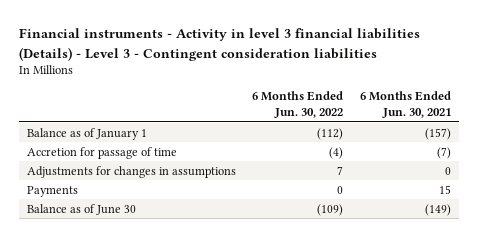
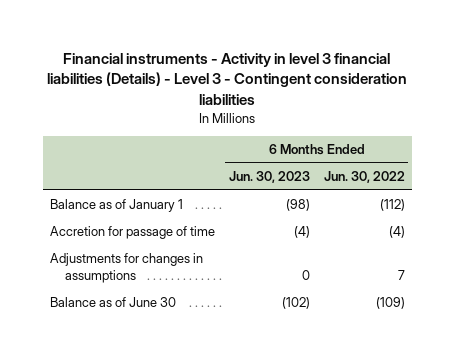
[359,91,451,119] 6 Months Ended Jun. 30, 2021 -> none
none -> [228,170,310,183] Jun. 30, 2023
[27,185,79,197] Payments -> none

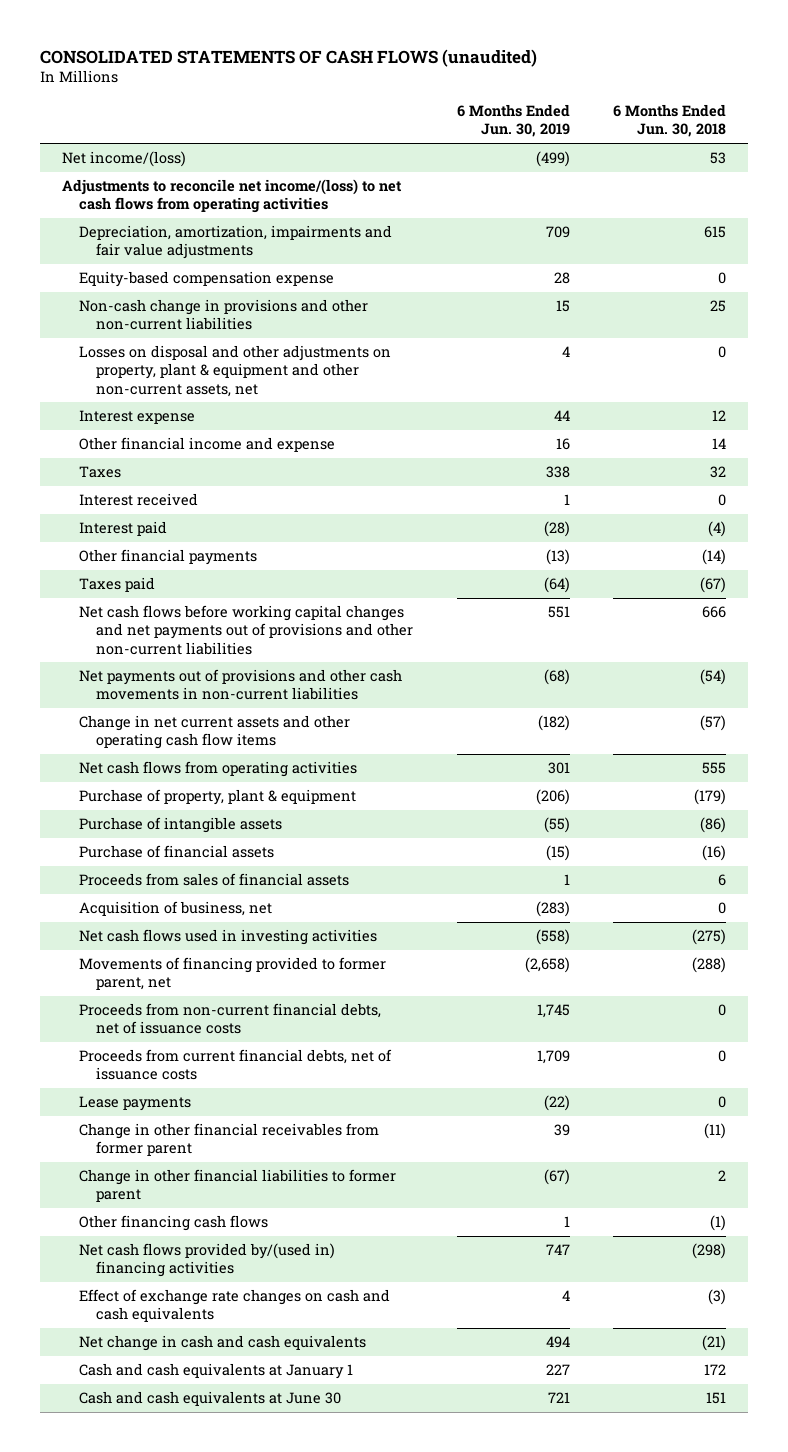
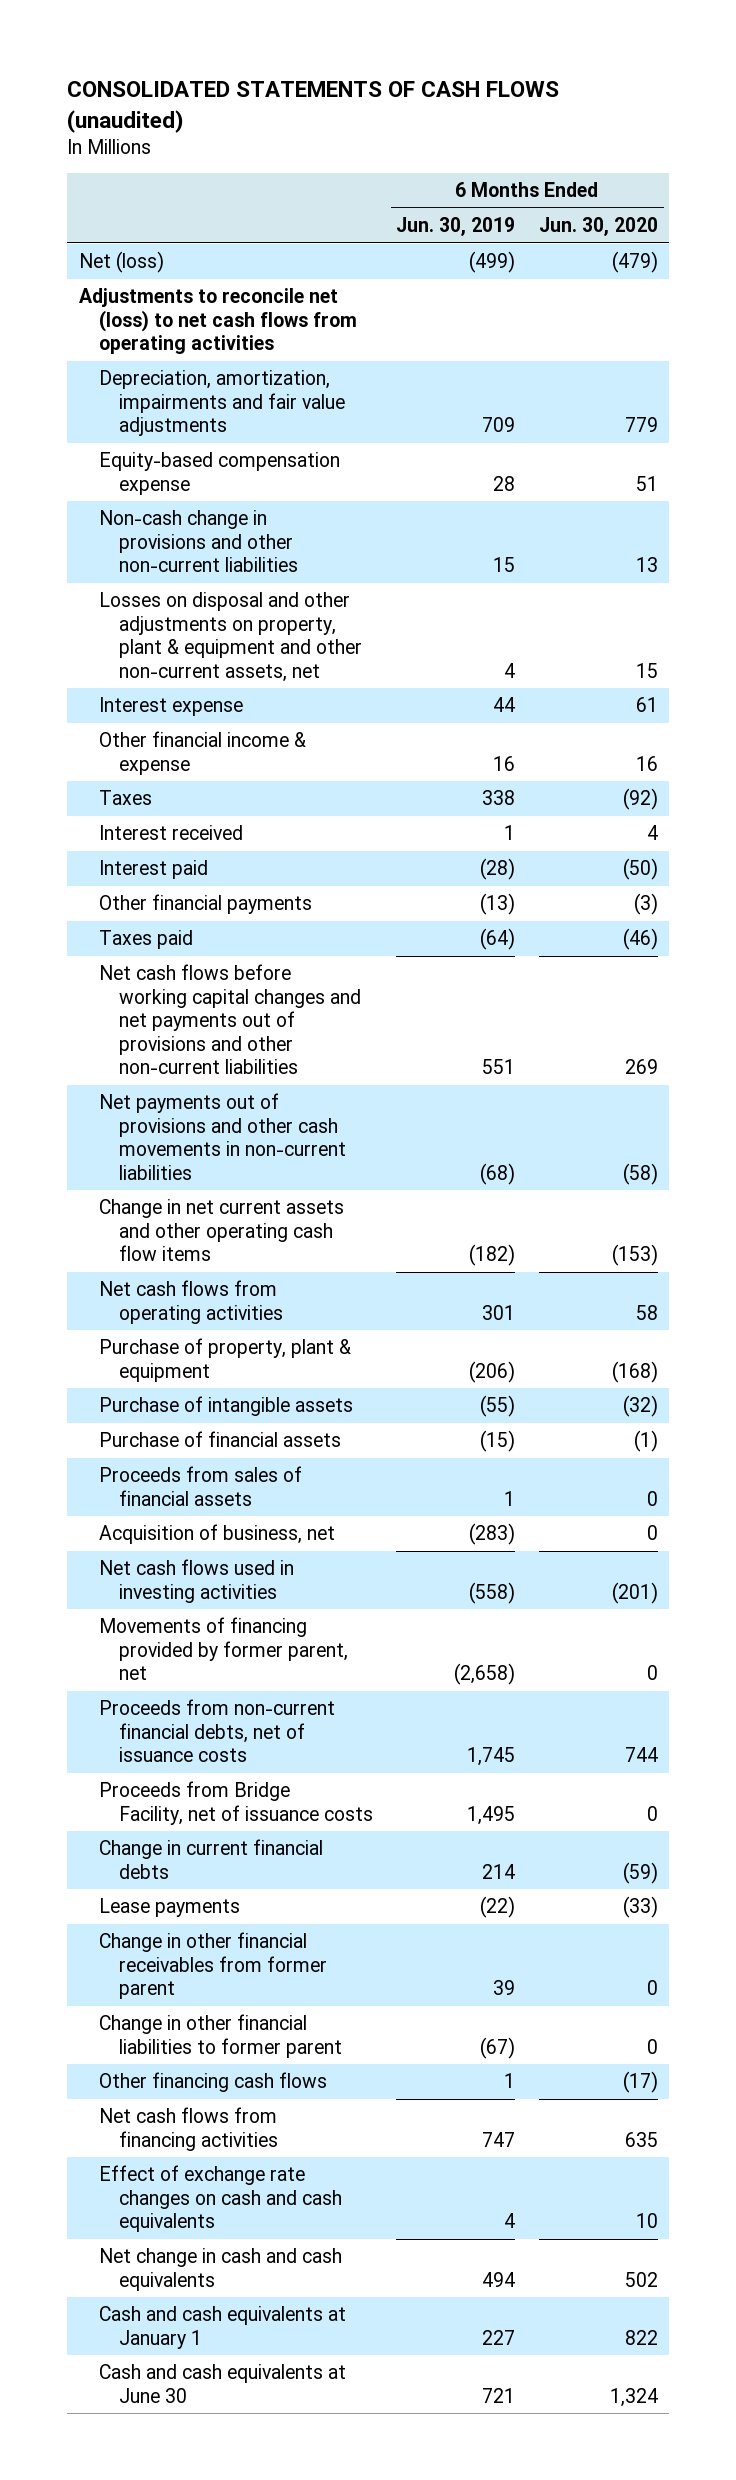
[613,104,727,138] 6 Months Ended Jun. 30, 2018 -> none
none -> [538,217,658,237] Jun. 30, 2020
[61,151,186,168] Net income/(loss) -> [78,251,164,274] Net (loss)
[61,179,402,214] Adjustments to reconcile net income/(loss) to net cash flows from operating activities -> [78,288,357,355] Adjustments to reconcile net (loss) to net cash flows from operating activities
[78,437,335,453] Other financial income and expense -> [98,731,306,775] Other financial income & expense
[78,957,386,991] Movements of financing provided to former parent, net -> [98,1617,349,1681] Movements of financing provided by former parent, net
[78,1049,392,1081] Proceeds from current financial debts, net of issuance costs -> [98,1781,374,1825] Proceeds from Bridge Facility, net of issuance costs
[536,1050,570,1065] 1,709 -> [467,1805,516,1825] 1,495
none -> [98,1839,323,1879] Change in current financial debts
[78,1243,335,1278] Net cash flows provided by/(used in) financing activities -> [98,2107,279,2151] Net cash flows from financing activities

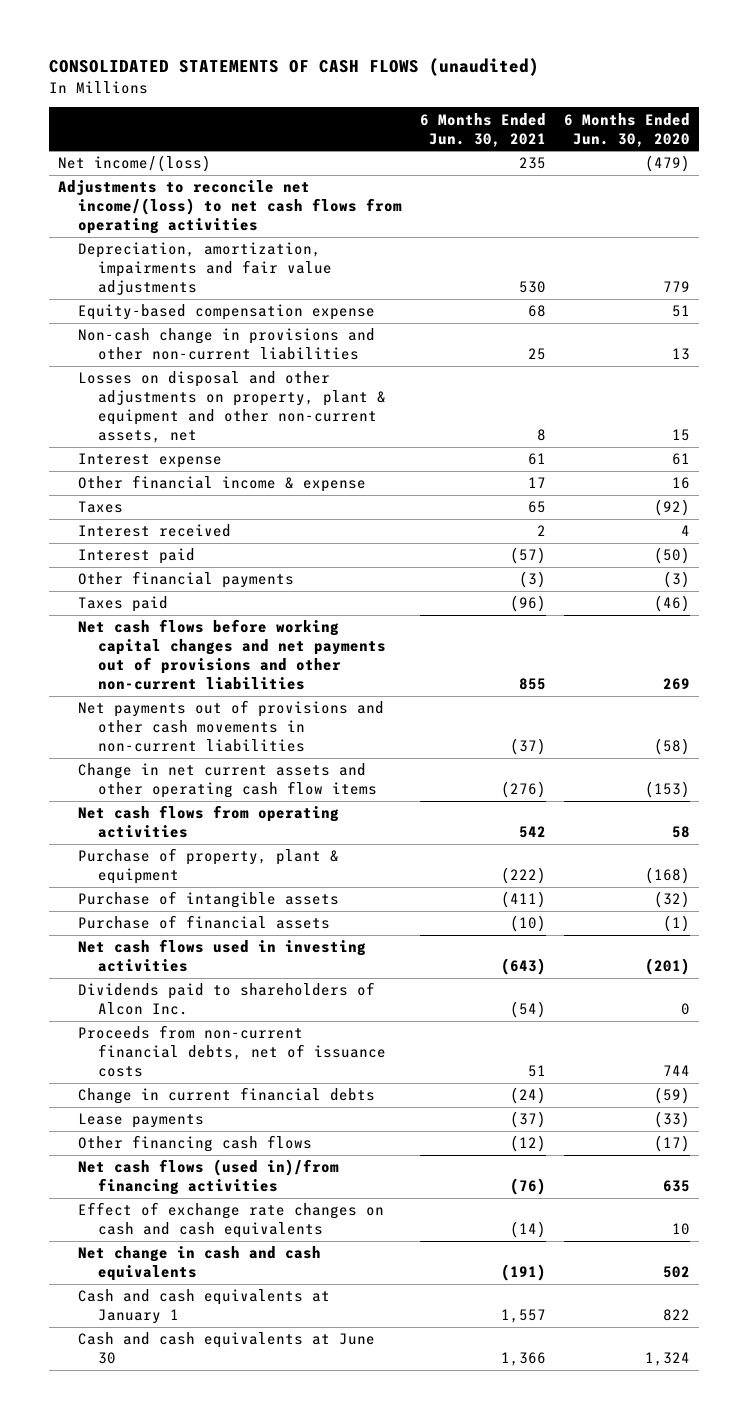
[396,217,516,237] Jun. 30, 2019 -> none
none -> [419,112,546,147] 6 Months Ended Jun. 30, 2021
[78,251,164,274] Net (loss) -> [58,155,212,173] Net income/(loss)
[78,288,357,355] Adjustments to reconcile net (loss) to net cash flows from operating activities -> [58,180,402,235] Adjustments to reconcile net income/(loss) to net cash flows from operating activities
[98,1466,302,1506] Proceeds from sales of financial assets -> none
[98,1524,335,1545] Acquisition of business, net -> none
[98,1617,349,1681] Movements of financing provided by former parent, net -> none
none -> [77,982,375,1016] Dividends paid to shareholders of Alcon Inc.
[98,1781,374,1825] Proceeds from Bridge Facility, net of issuance costs -> none
[98,1932,328,2000] Change in other financial receivables from former parent -> none
[98,2014,343,2058] Change in other financial liabilities to former parent -> none
[98,2107,279,2151] Net cash flows from financing activities -> [77,1159,339,1196] Net cash flows (used in)/from financing activities

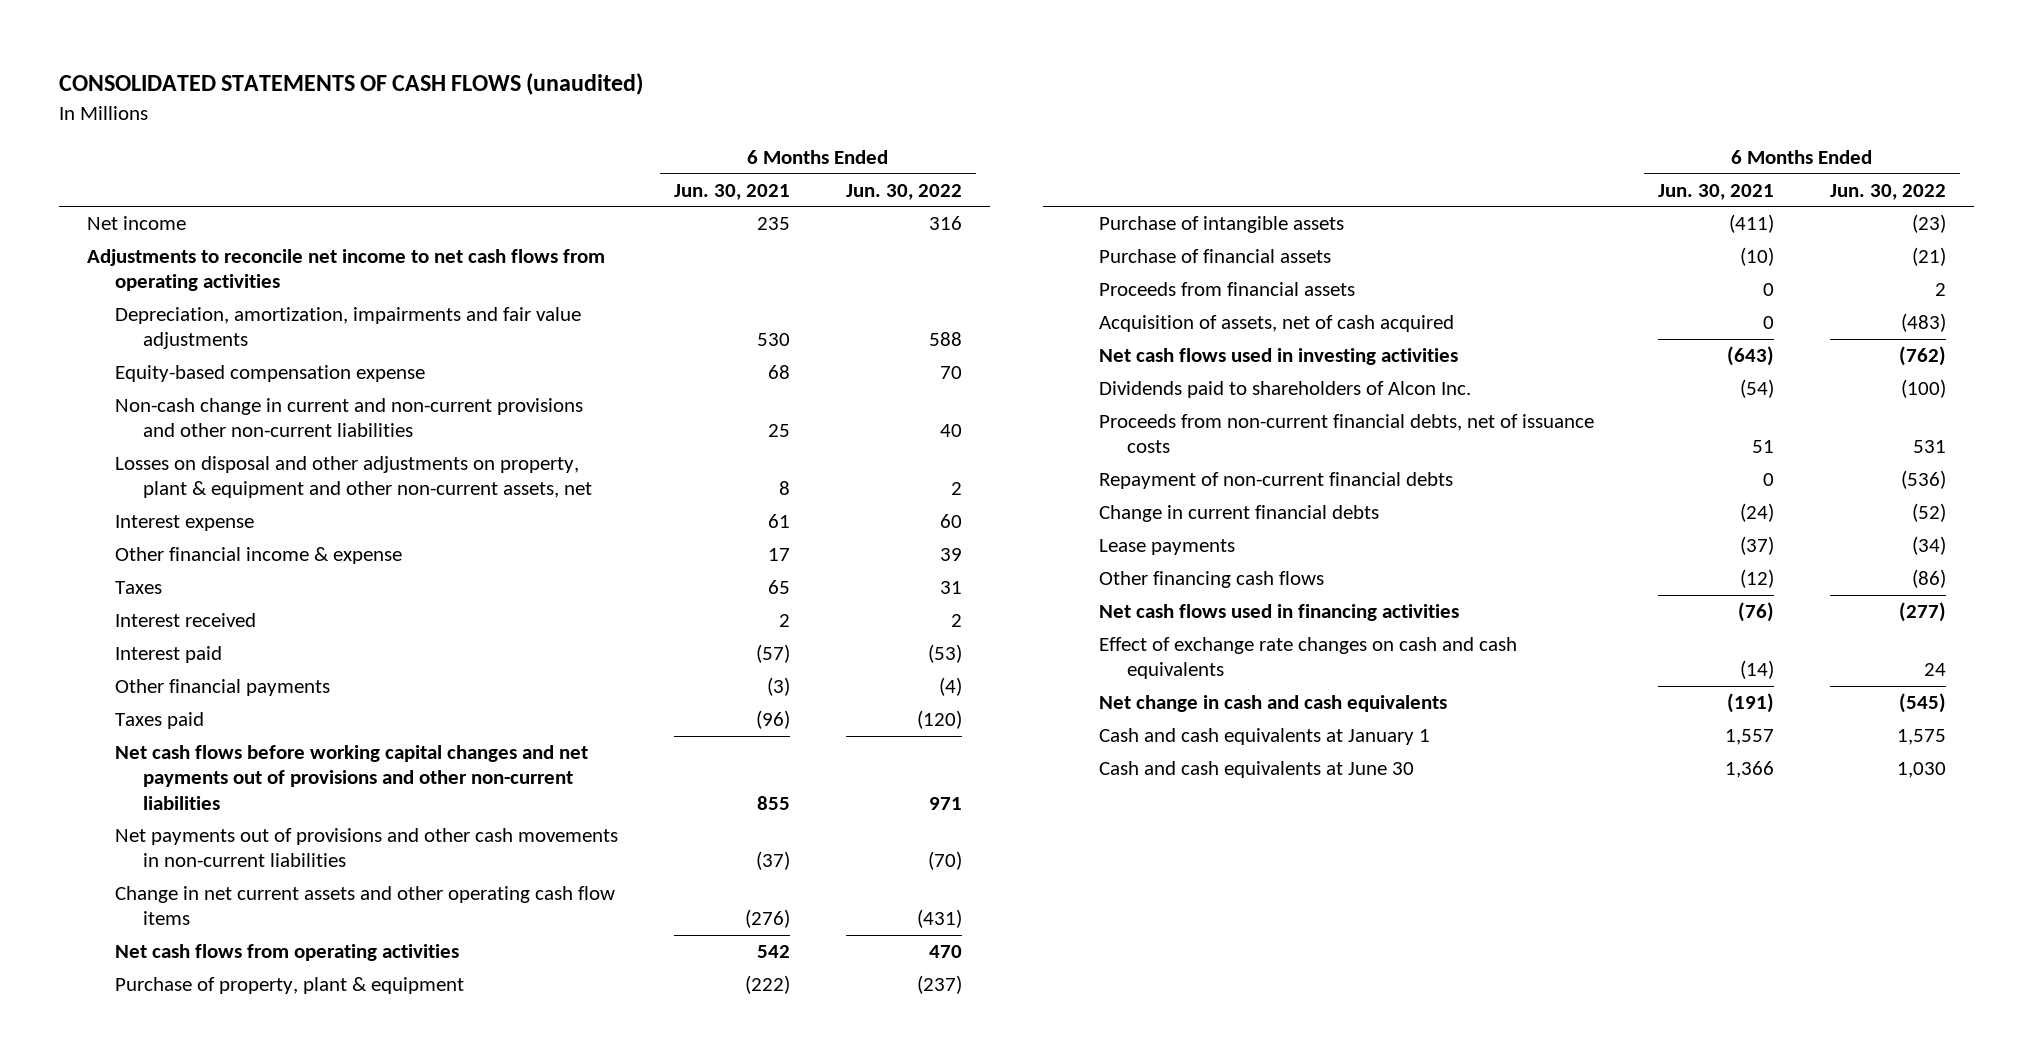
[563,112,690,147] 6 Months Ended Jun. 30, 2020 -> none
none -> [845,183,962,200] Jun. 30, 2022
[58,155,212,173] Net income/(loss) -> [86,216,186,231] Net income
[58,180,402,235] Adjustments to reconcile net income/(loss) to net cash flows from operating activities -> [86,249,605,292] Adjustments to reconcile net income to net cash flows from operating activities
[77,328,375,361] Non-cash change in provisions and other non-current liabilities -> [114,398,583,438] Non-cash change in current and non-current provisions and other non-current liabilities
none -> [1098,282,1355,297] Proceeds from financial assets
none -> [1098,315,1454,333] Acquisition of assets, net of cash acquired
none -> [1098,472,1453,490] Repayment of non-current financial debts
[77,1159,339,1196] Net cash flows (used in)/from financing activities -> [1098,604,1459,622] Net cash flows used in financing activities

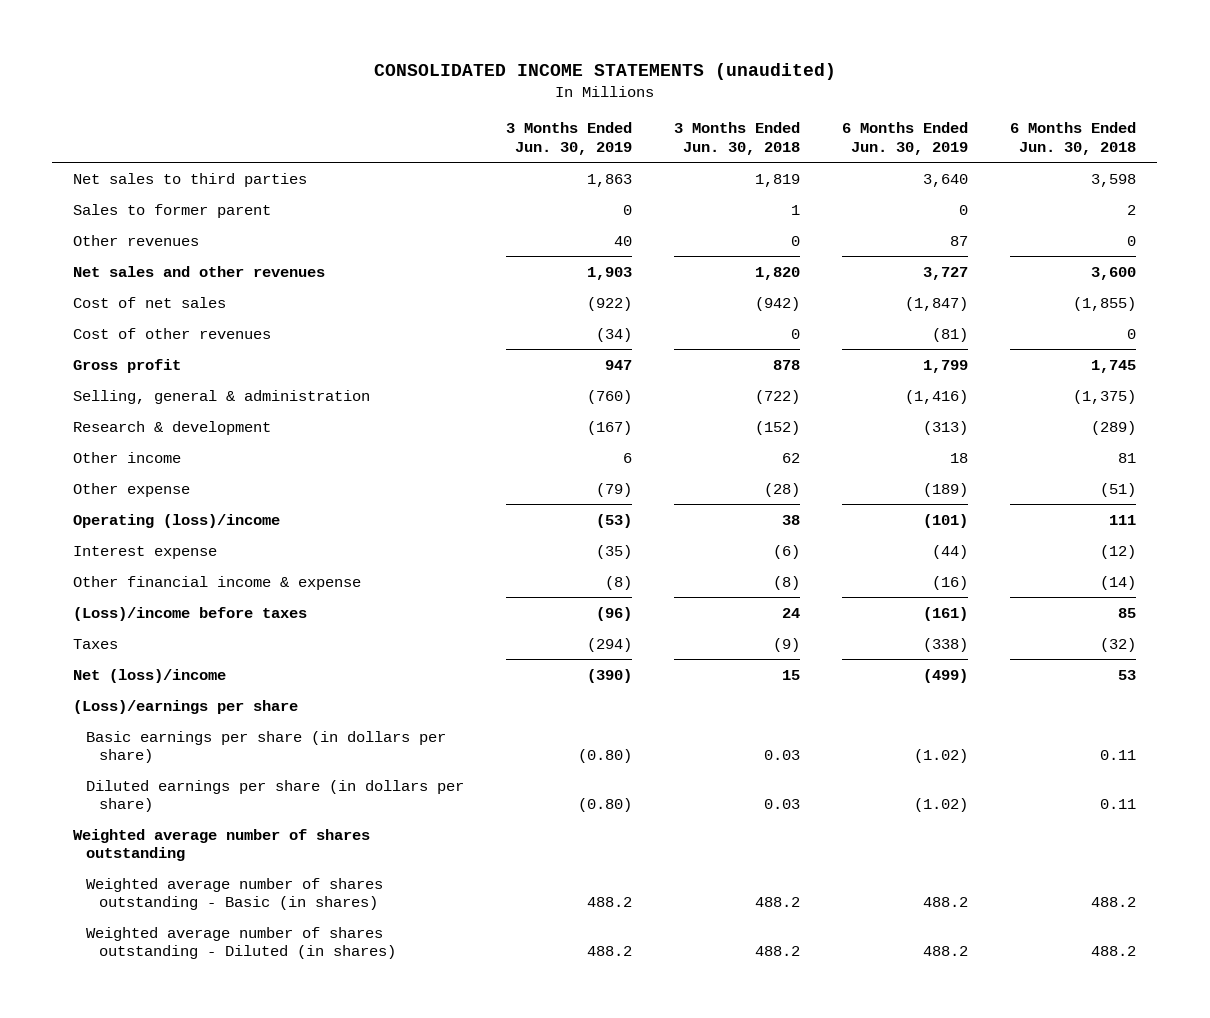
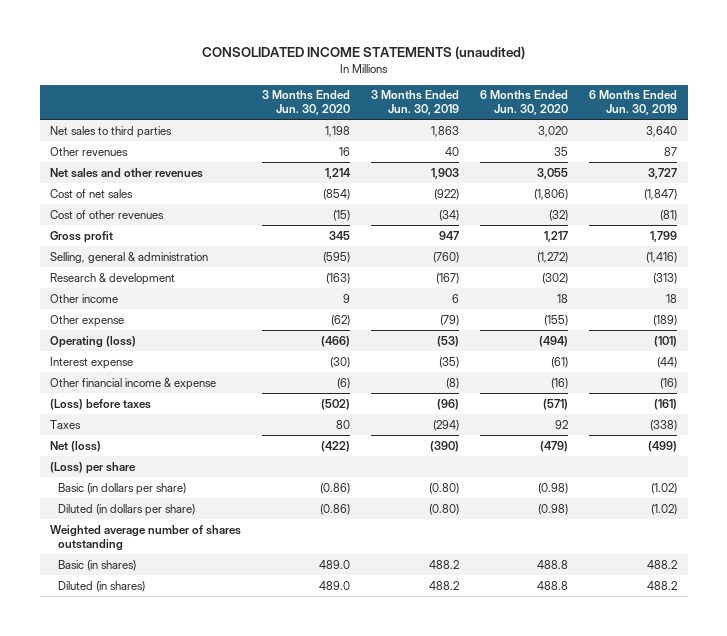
[674,122,801,155] 3 Months Ended Jun. 30, 2018 -> none
[1010,122,1137,155] 6 Months Ended Jun. 30, 2018 -> none
none -> [262,90,351,116] 3 Months Ended Jun. 30, 2020
none -> [480,90,569,116] 6 Months Ended Jun. 30, 2020
[73,203,272,218] Sales to former parent -> none
[73,513,281,528] Operating (loss)/income -> [50,335,137,348] Operating (loss)
[73,606,308,621] (Loss)/income before taxes -> [50,398,152,410] (Loss) before taxes
[73,668,227,683] Net (loss)/income -> [50,440,102,452] Net (loss)
[73,699,299,714] (Loss)/earnings per share -> [50,461,137,474] (Loss) per share
[86,730,447,764] Basic earnings per share (in dollars per share) -> [58,482,187,495] Basic (in dollars per share)
[86,779,465,813] Diluted earnings per share (in dollars per share) -> [58,503,196,516] Diluted (in dollars per share)
[86,877,384,911] Weighted average number of shares outstanding - Basic (in shares) -> [58,559,137,571] Basic (in shares)
[86,926,397,960] Weighted average number of shares outstanding - Diluted (in shares) -> [58,580,146,592] Diluted (in shares)

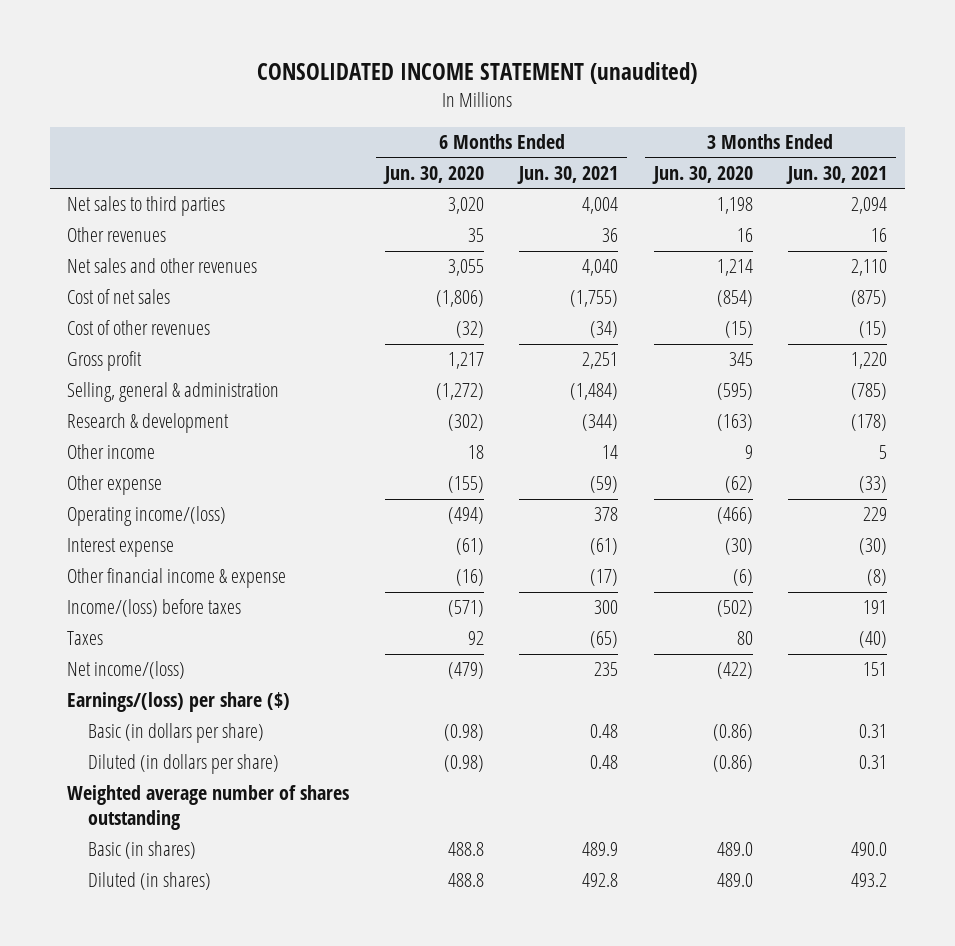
[201,46,525,60] CONSOLIDATED INCOME STATEMENTS (unaudited) -> [257,62,698,85] CONSOLIDATED INCOME STATEMENT (unaudited)
[371,90,460,116] 3 Months Ended Jun. 30, 2019 -> none
[589,90,678,116] 6 Months Ended Jun. 30, 2019 -> none
none -> [517,165,619,184] Jun. 30, 2021
none -> [786,165,888,184] Jun. 30, 2021
[50,335,137,348] Operating (loss) -> [67,506,227,527] Operating income/(loss)
[50,398,152,410] (Loss) before taxes -> [67,599,242,618] Income/(loss) before taxes
[50,440,102,452] Net (loss) -> [67,661,186,680] Net income/(loss)
[50,461,137,474] (Loss) per share -> [67,692,291,713] Earnings/(loss) per share ($)

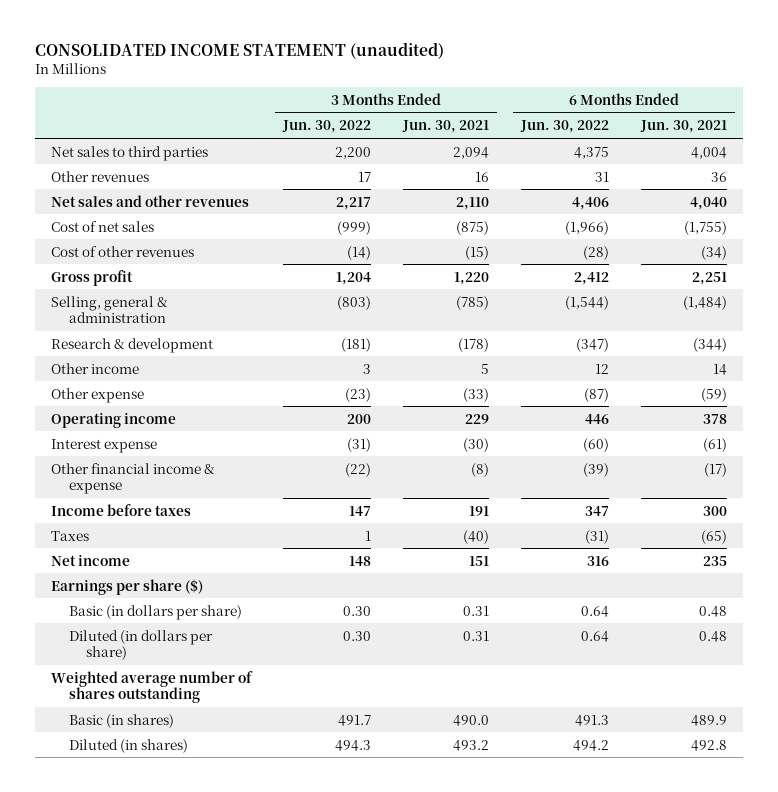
[382,165,484,184] Jun. 30, 2020 -> none
[651,165,753,184] Jun. 30, 2020 -> none
none -> [281,120,371,134] Jun. 30, 2022
none -> [519,120,609,134] Jun. 30, 2022
[67,506,227,527] Operating income/(loss) -> [51,412,177,428] Operating income
[67,599,242,618] Income/(loss) before taxes -> [51,503,192,516] Income before taxes
[67,661,186,680] Net income/(loss) -> [51,554,131,566] Net income
[67,692,291,713] Earnings/(loss) per share ($) -> [51,578,204,595] Earnings per share ($)

